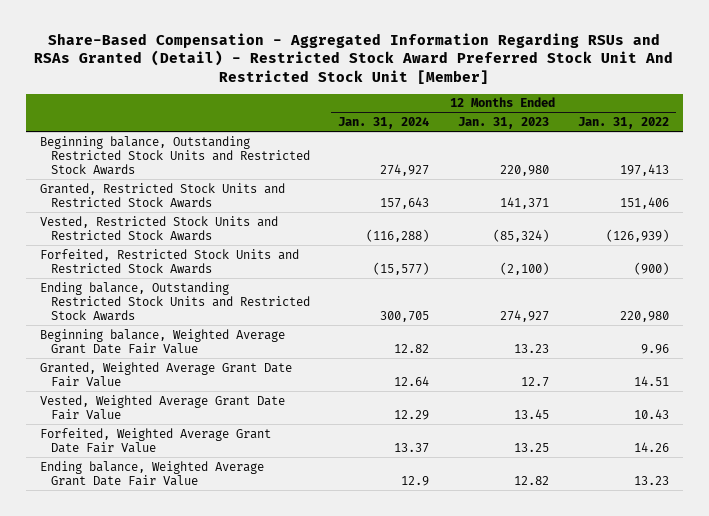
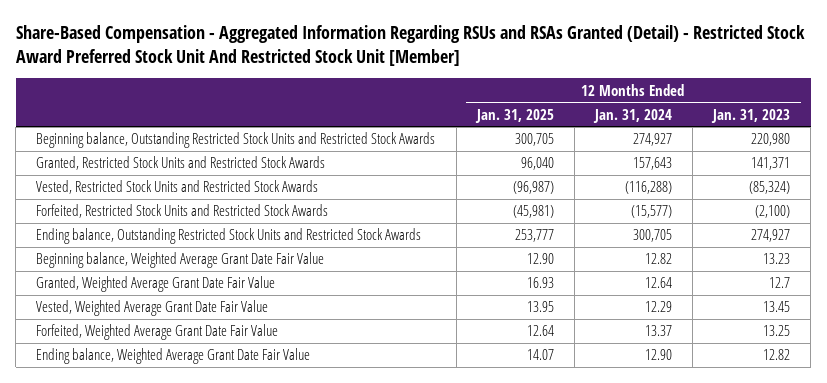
[577,117,669,130] Jan. 31, 2022 -> none
none -> [474,108,554,123] Jan. 31, 2025
[401,475,430,486] 12.9 -> [644,349,672,361] 12.90

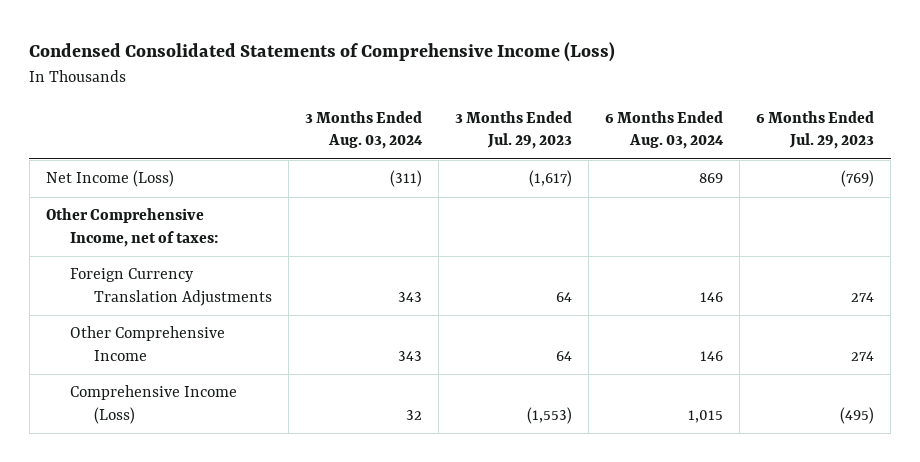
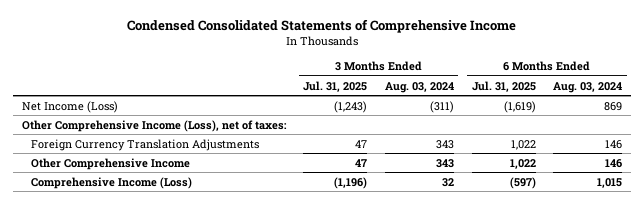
[29,42,616,63] Condensed Consolidated Statements of Comprehensive Income (Loss) -> [127,19,517,34] Condensed Consolidated Statements of Comprehensive Income
[455,111,573,150] 3 Months Ended Jul. 29, 2023 -> none
[756,111,875,150] 6 Months Ended Jul. 29, 2023 -> none
none -> [303,80,368,92] Jul. 31, 2025
none -> [471,80,536,92] Jul. 31, 2025
[45,208,219,247] Other Comprehensive Income, net of taxes: -> [21,119,287,132] Other Comprehensive Income (Loss), net of taxes:

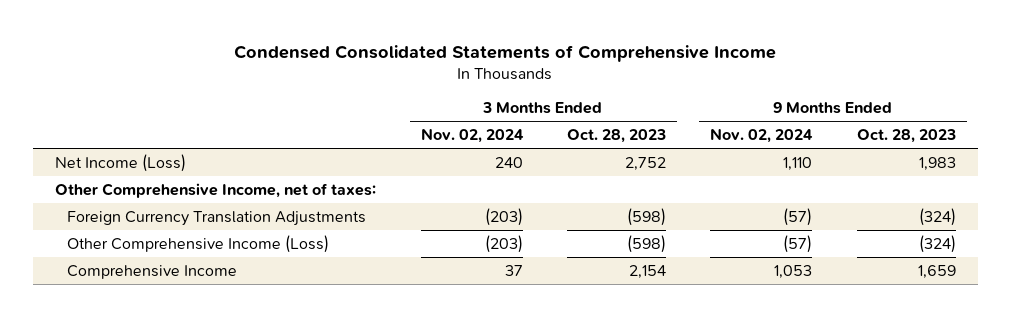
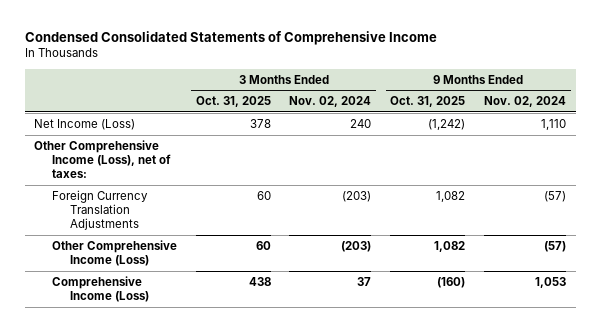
[566,129,666,144] Oct. 28, 2023 -> none
[856,129,956,144] Oct. 28, 2023 -> none
none -> [195,96,271,108] Oct. 31, 2025
none -> [390,96,466,108] Oct. 31, 2025
[55,182,377,198] Other Comprehensive Income, net of taxes: -> [33,139,171,178] Other Comprehensive Income (Loss), net of taxes:
[66,264,237,279] Comprehensive Income -> [51,275,149,302] Comprehensive Income (Loss)

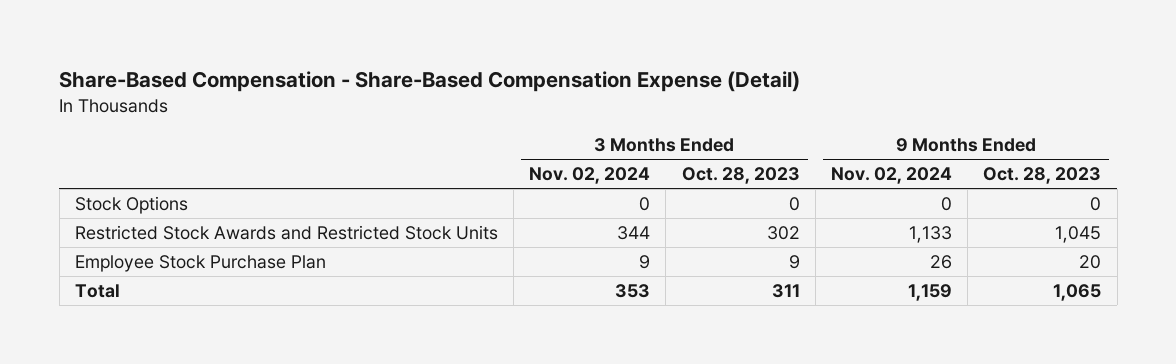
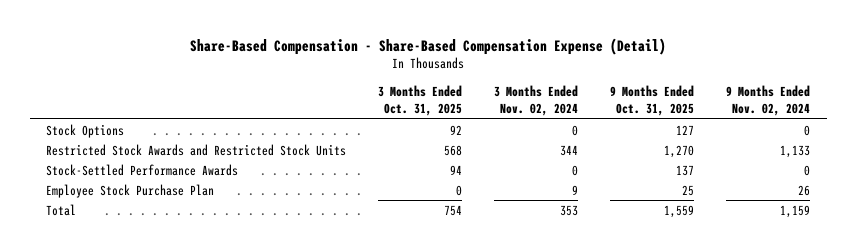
[681,167,800,185] Oct. 28, 2023 -> none
[983,167,1102,185] Oct. 28, 2023 -> none
none -> [378,85,463,116] 3 Months Ended Oct. 31, 2025
none -> [610,85,695,116] 9 Months Ended Oct. 31, 2025
none -> [46,163,239,176] Stock-Settled Performance Awards

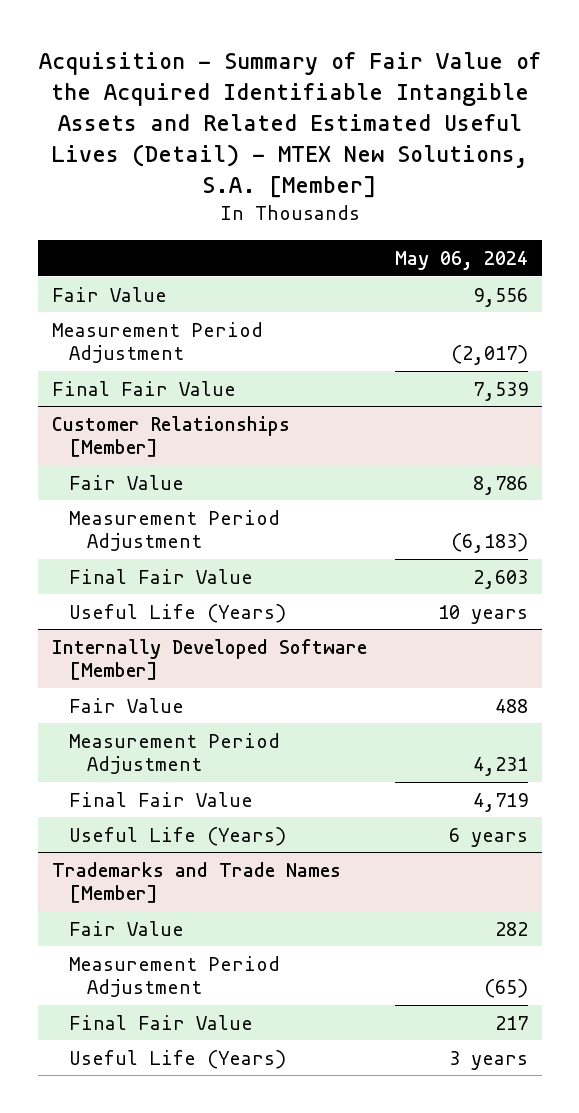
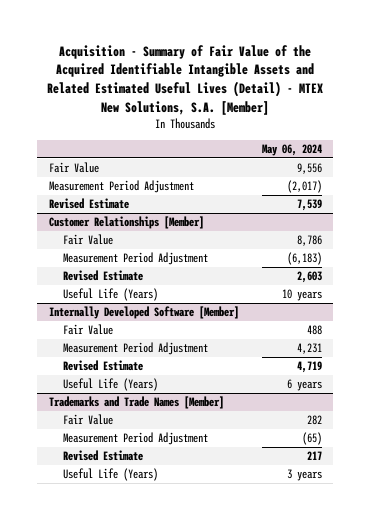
[51,380,236,396] Final Fair Value -> [48,198,129,210] Revised Estimate
[69,568,254,584] Final Fair Value -> [62,270,143,282] Revised Estimate
[69,791,254,807] Final Fair Value -> [62,360,143,372] Revised Estimate
[69,1014,254,1030] Final Fair Value -> [62,450,143,462] Revised Estimate

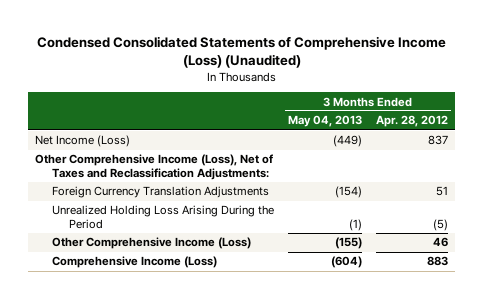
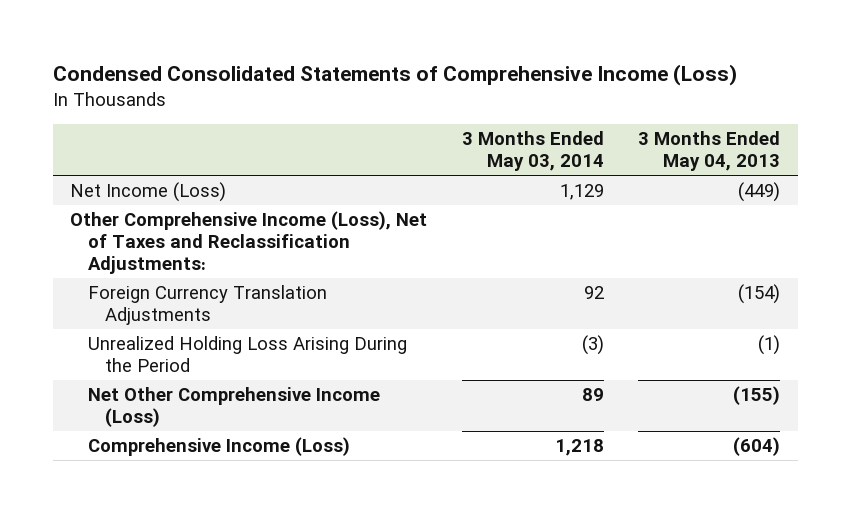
[36,35,446,68] Condensed Consolidated Statements of Comprehensive Income (Loss) (Unaudited) -> [52,64,737,87] Condensed Consolidated Statements of Comprehensive Income (Loss)
[375,115,448,128] Apr. 28, 2012 -> none
none -> [461,131,604,172] 3 Months Ended May 03, 2014
[52,237,252,250] Other Comprehensive Income (Loss) -> [87,387,380,428] Net Other Comprehensive Income (Loss)

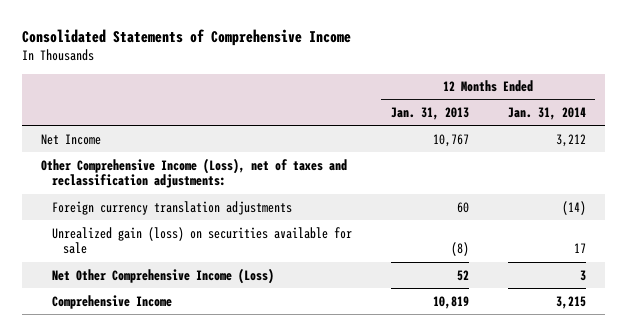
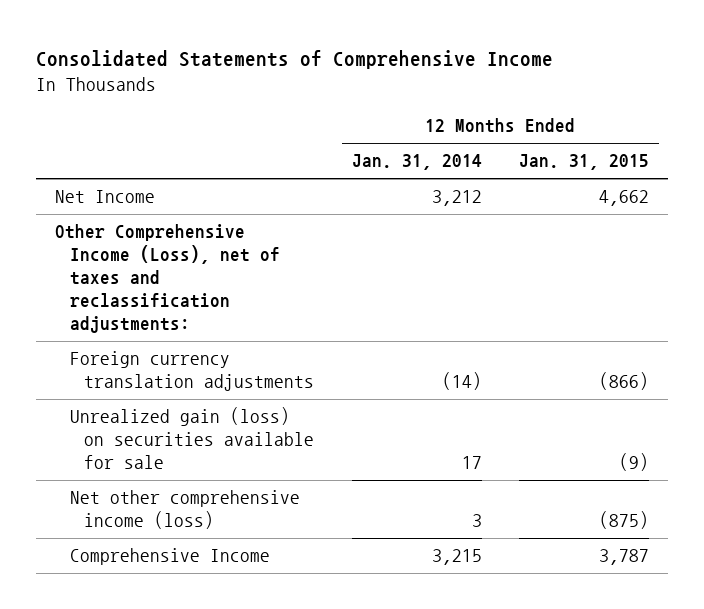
[390,107,469,121] Jan. 31, 2013 -> none
none -> [519,154,650,171] Jan. 31, 2015
[51,267,274,284] Net Other Comprehensive Income (Loss) -> [69,490,300,530] Net other comprehensive income (loss)

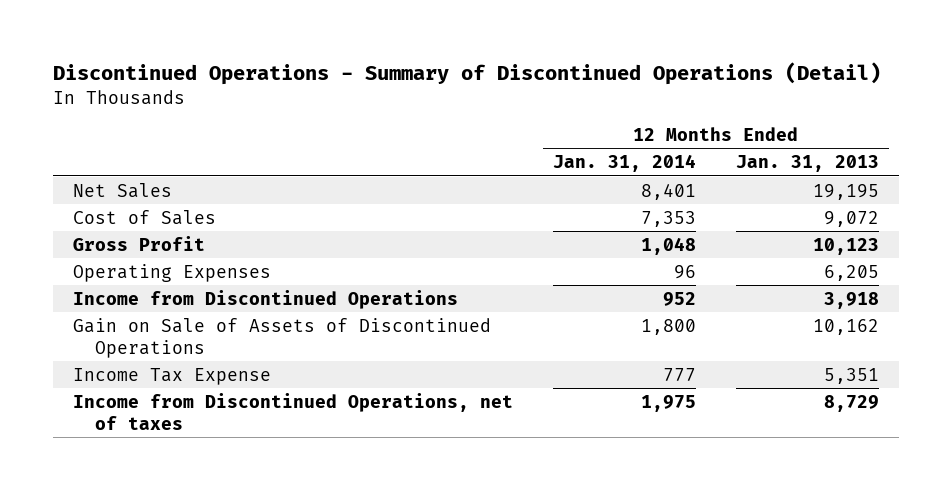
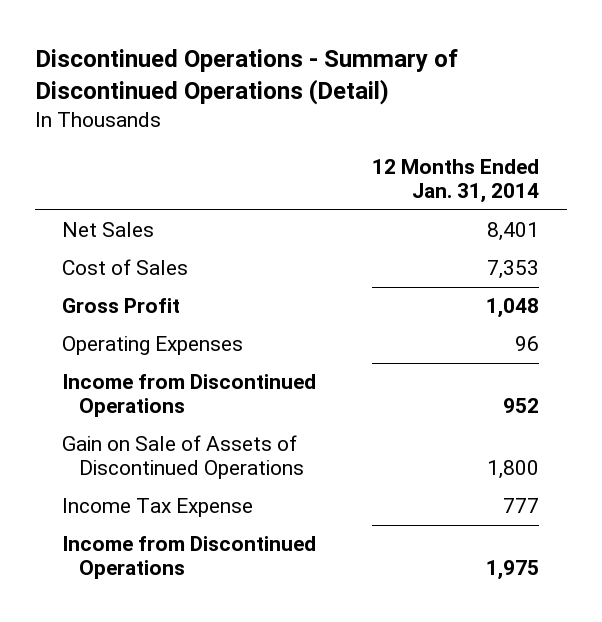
[736,155,880,173] Jan. 31, 2013 -> none
[72,392,513,430] Income from Discontinued Operations, net of taxes -> [62,536,317,580] Income from Discontinued Operations

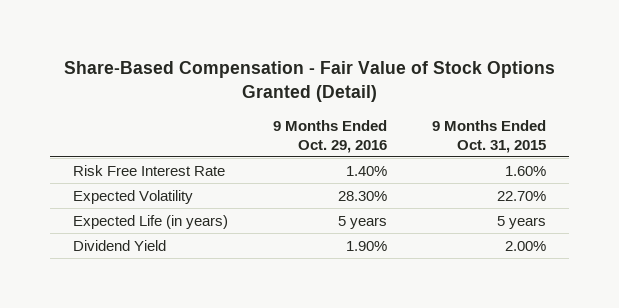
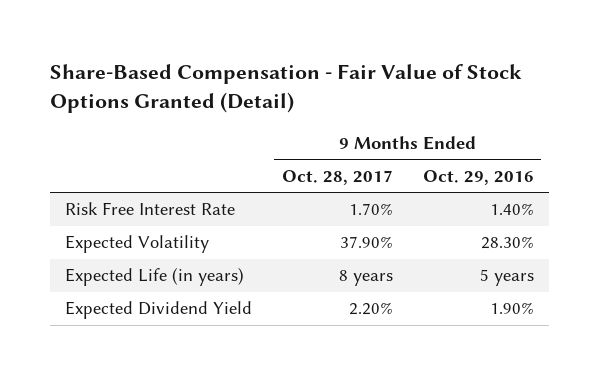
[432,119,547,153] 9 Months Ended Oct. 31, 2015 -> none
none -> [281,169,393,185] Oct. 28, 2017
[72,239,166,251] Dividend Yield -> [64,301,252,320] Expected Dividend Yield

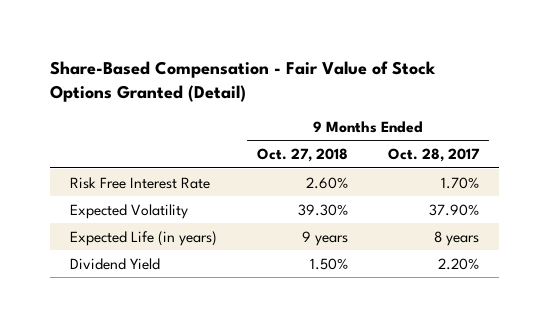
[422,169,534,185] Oct. 29, 2016 -> none
none -> [257,148,349,163] Oct. 27, 2018
[64,301,252,320] Expected Dividend Yield -> [70,257,161,270] Dividend Yield

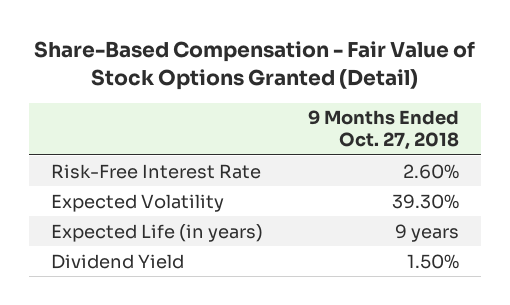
[388,148,481,163] Oct. 28, 2017 -> none
[70,176,211,189] Risk Free Interest Rate -> [51,163,262,179] Risk-Free Interest Rate

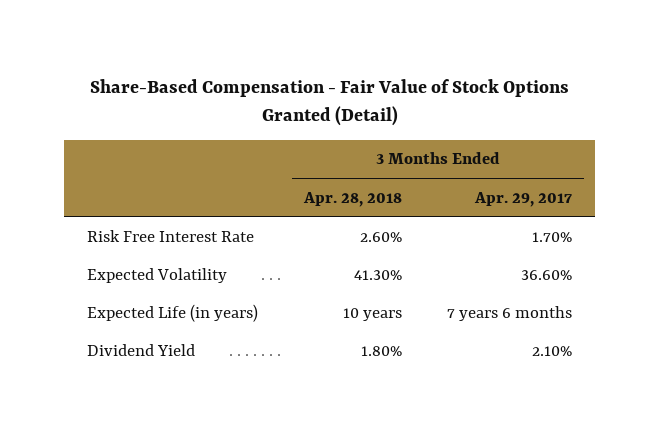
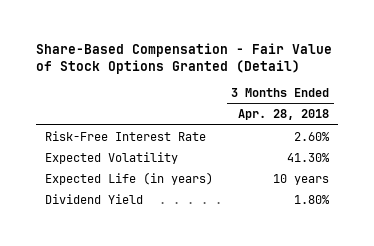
[474,191,573,207] Apr. 29, 2017 -> none
[87,230,255,243] Risk Free Interest Rate -> [45,130,207,141] Risk-Free Interest Rate

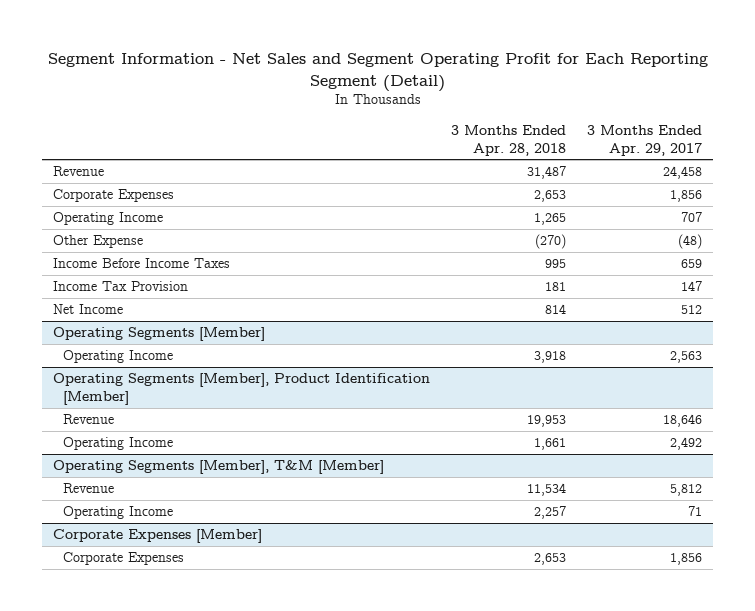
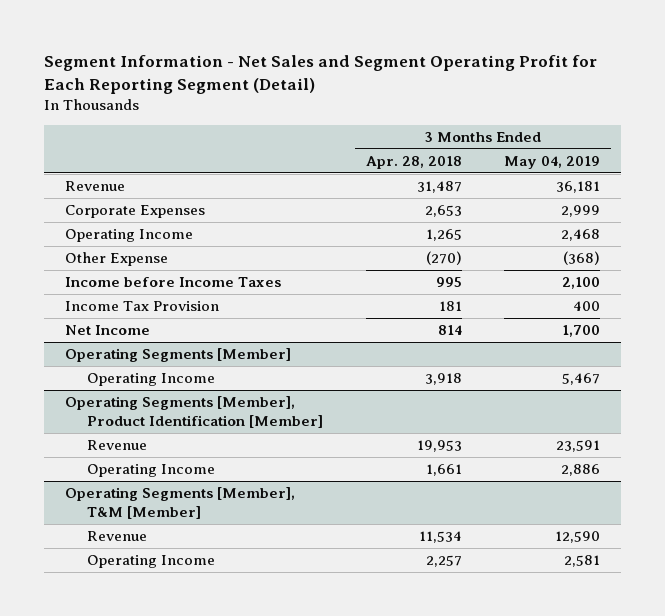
[587,124,703,156] 3 Months Ended Apr. 29, 2017 -> none
none -> [503,155,600,169] May 04, 2019
[52,258,230,269] Income Before Income Taxes -> [64,277,281,288] Income before Income Taxes
[52,529,262,544] Corporate Expenses [Member] -> none
[63,552,185,566] Corporate Expenses -> none

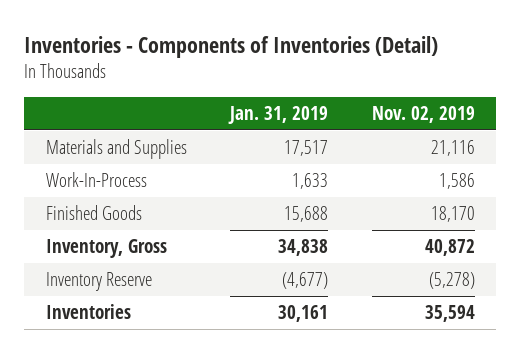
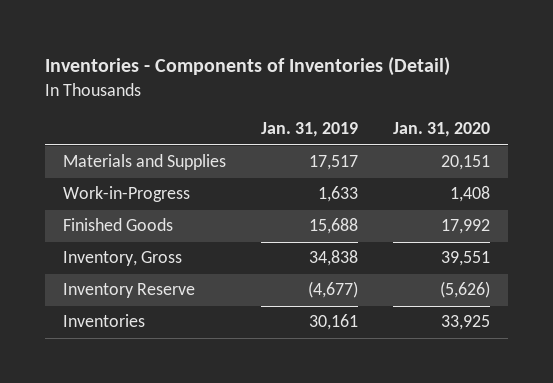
[371,106,475,124] Nov. 02, 2019 -> none
none -> [393,122,491,138] Jan. 31, 2020
[45,172,147,188] Work-In-Process -> [62,186,190,203] Work-in-Progress

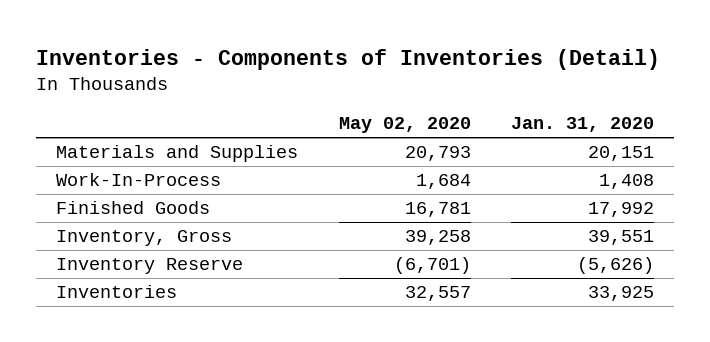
[261,122,359,138] Jan. 31, 2019 -> none
none -> [338,117,471,134] May 02, 2020
[62,186,190,203] Work-in-Progress -> [56,173,222,187] Work-In-Process

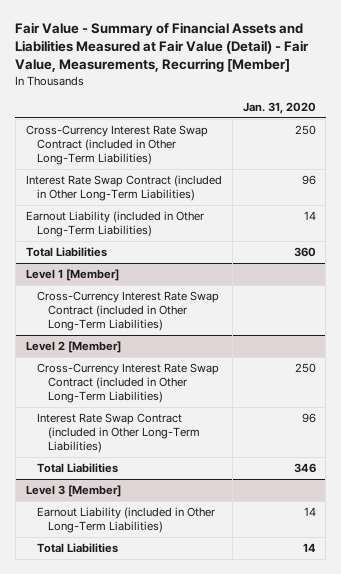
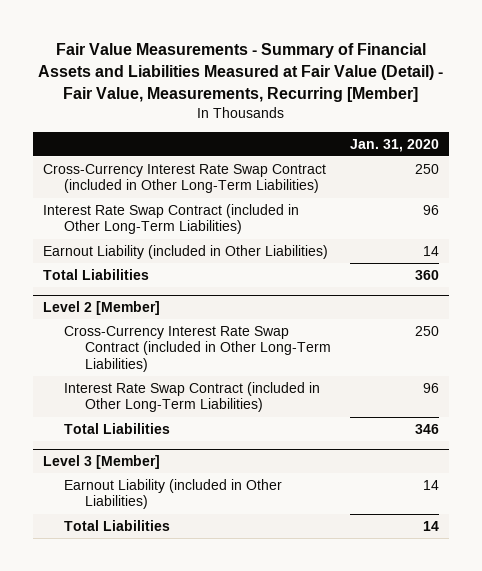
[15,22,310,72] Fair Value - Summary of Financial Assets and Liabilities Measured at Fair Value (Detail) - Fair Value, Measurements, Recurring [Member] -> [38,43,444,102] Fair Value Measurements - Summary of Financial Assets and Liabilities Measured at Fair Value (Detail) - Fair Value, Measurements, Recurring [Member]
[25,211,204,238] Earnout Liability (included in Other Long-Term Liabilities) -> [42,244,328,259] Earnout Liability (included in Other Liabilities)
[25,269,119,282] Level 1 [Member] -> none
[37,291,220,332] Cross-Currency Interest Rate Swap Contract (included in Other Long-Term Liabilities) -> none
[37,507,216,534] Earnout Liability (included in Other Long-Term Liabilities) -> [63,478,282,510] Earnout Liability (included in Other Liabilities)

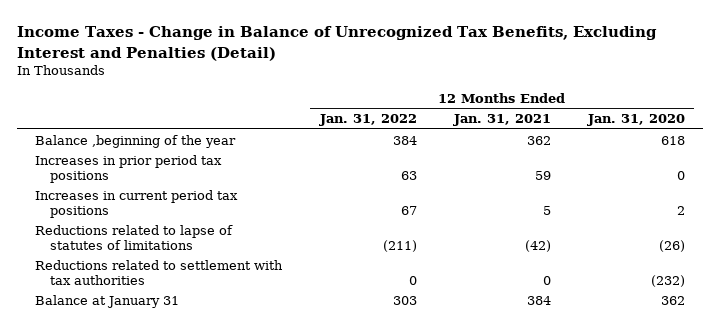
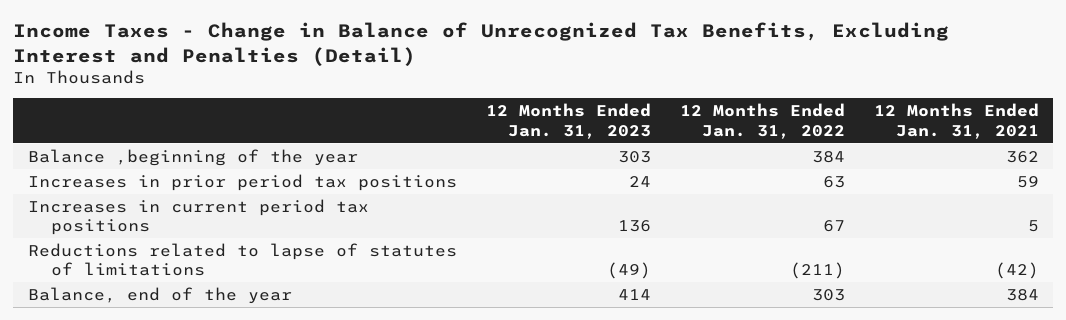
[586,114,685,127] Jan. 31, 2020 -> none
none -> [485,103,651,139] 12 Months Ended Jan. 31, 2023
[35,259,284,286] Reductions related to settlement with tax authorities -> none
[35,294,180,308] Balance at January 31 -> [27,287,292,305] Balance, end of the year

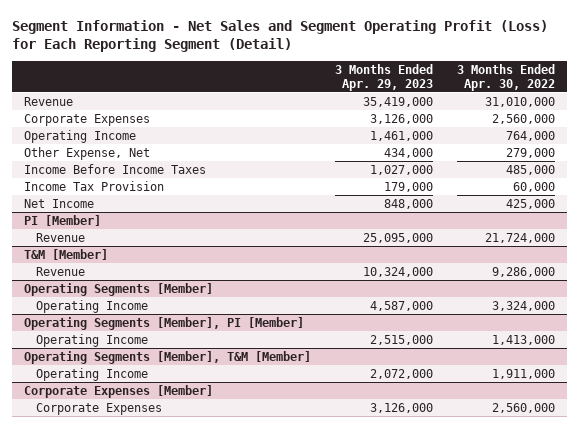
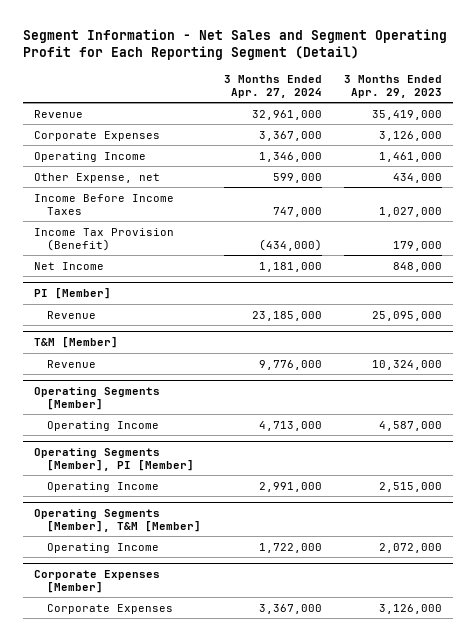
[12,19,549,53] Segment Information - Net Sales and Segment Operating Profit (Loss) for Each Reporting Segment (Detail) -> [22,29,447,61] Segment Information - Net Sales and Segment Operating Profit for Each Reporting Segment (Detail)
[457,64,556,91] 3 Months Ended Apr. 30, 2022 -> none
none -> [223,74,322,98] 3 Months Ended Apr. 27, 2024
[24,146,151,160] Other Expense, Net -> [33,172,160,183] Other Expense, net
[24,180,165,191] Income Tax Provision -> [33,227,174,251] Income Tax Provision (Benefit)

